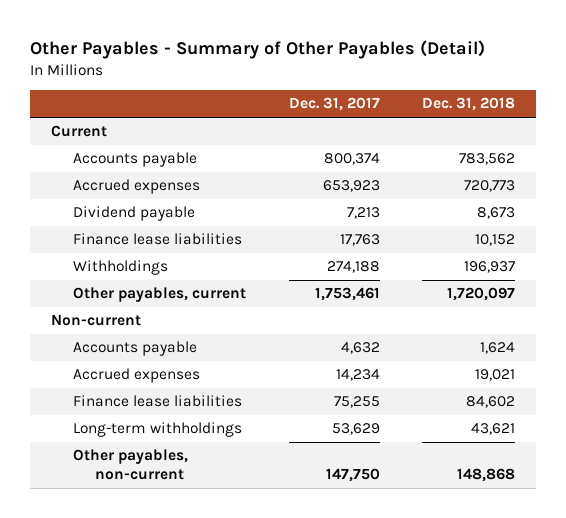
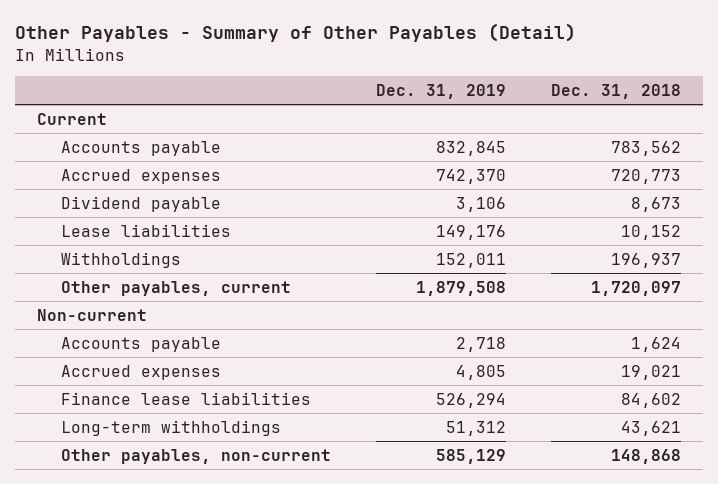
[288,97,380,112] Dec. 31, 2017 -> none
none -> [375,84,506,100] Dec. 31, 2019
[73,233,243,246] Finance lease liabilities -> [60,223,231,237] Lease liabilities

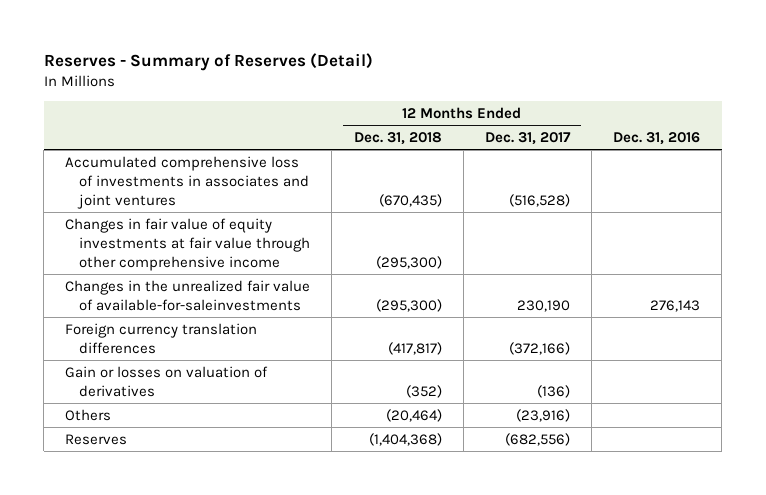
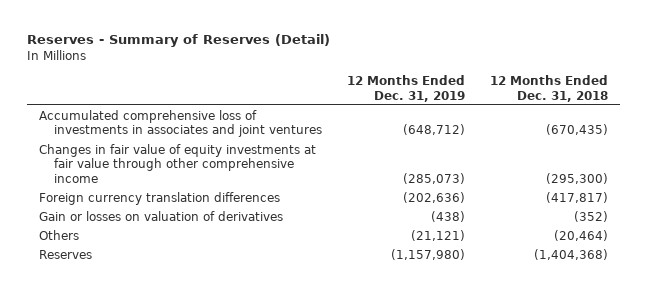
[484,131,571,145] Dec. 31, 2017 -> none
[613,131,701,145] Dec. 31, 2016 -> none
none -> [346,74,465,102] 12 Months Ended Dec. 31, 2019
[65,279,311,311] Changes in the unrealized fair value of available-for-saleinvestments -> none

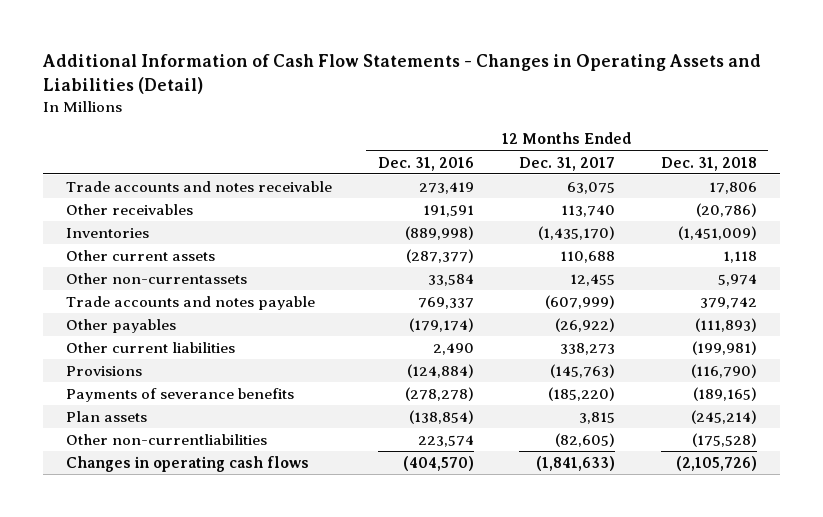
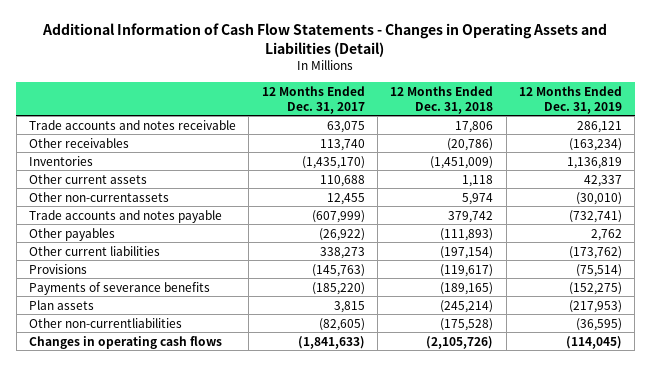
[377,156,474,171] Dec. 31, 2016 -> none
none -> [518,86,622,114] 12 Months Ended Dec. 31, 2019
[692,341,758,356] (199,981) -> [440,245,494,259] (197,154)
[691,364,758,379] (116,790) -> [440,263,494,277] (119,617)

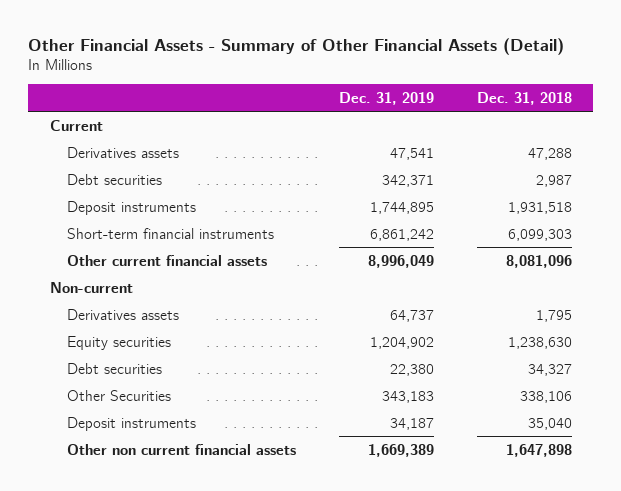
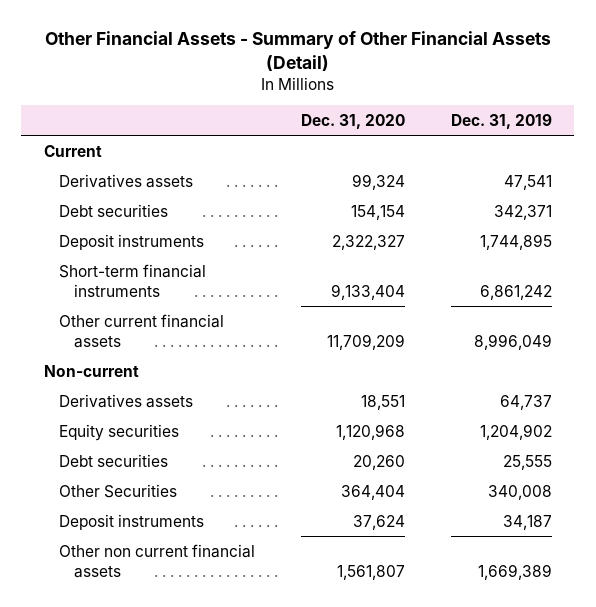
[476,91,572,105] Dec. 31, 2018 -> none
none -> [300,113,405,129] Dec. 31, 2020
[390,363,435,376] 22,380 -> [502,454,552,470] 25,555
[382,390,435,403] 343,183 -> [487,484,552,500] 340,008

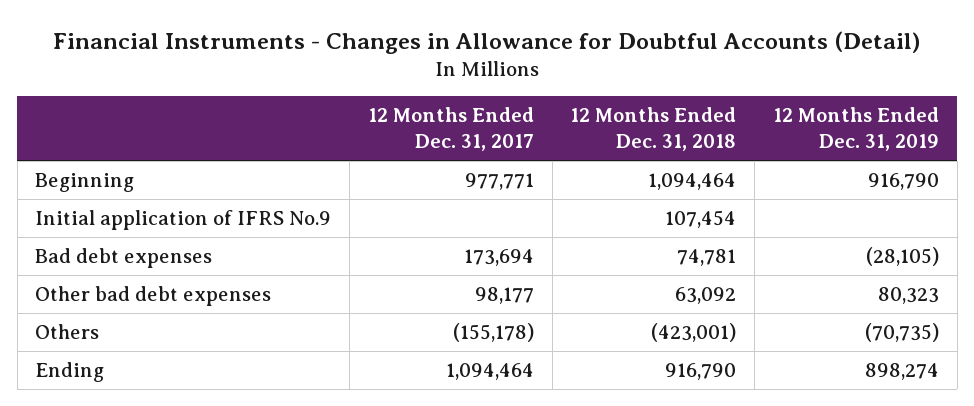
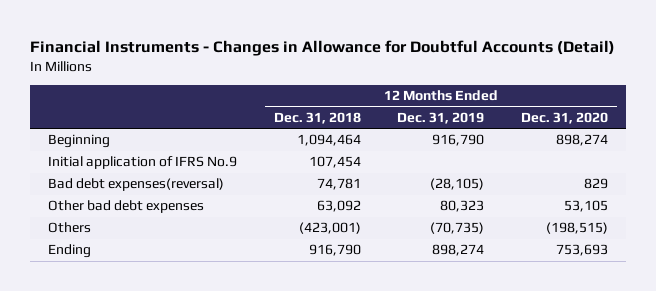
[367,107,534,152] 12 Months Ended Dec. 31, 2017 -> none
none -> [520,111,608,124] Dec. 31, 2020
[35,247,213,268] Bad debt expenses -> [48,178,225,192] Bad debt expenses(reversal)

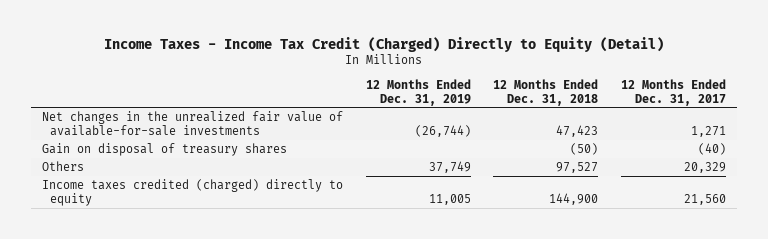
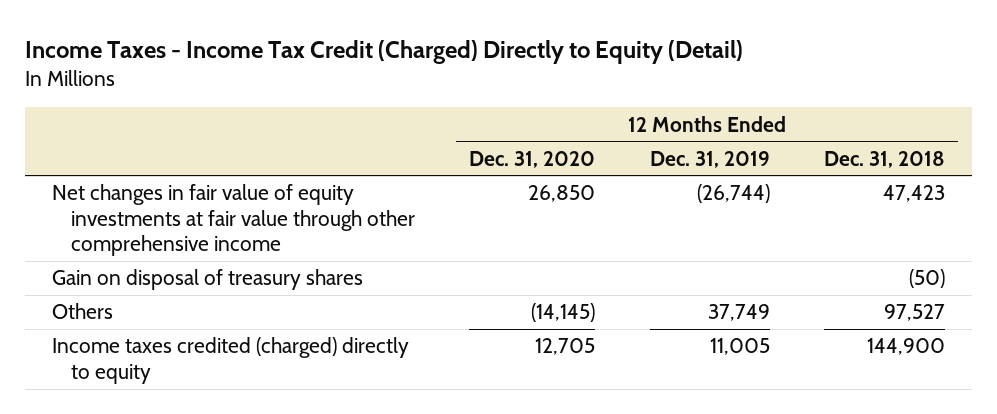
[621,78,727,106] 12 Months Ended Dec. 31, 2017 -> none
none -> [469,150,596,168] Dec. 31, 2020
[41,110,343,136] Net changes in the unrealized fair value of available-for-sale investments -> [52,184,416,257] Net changes in fair value of equity investments at fair value through other comprehensive income

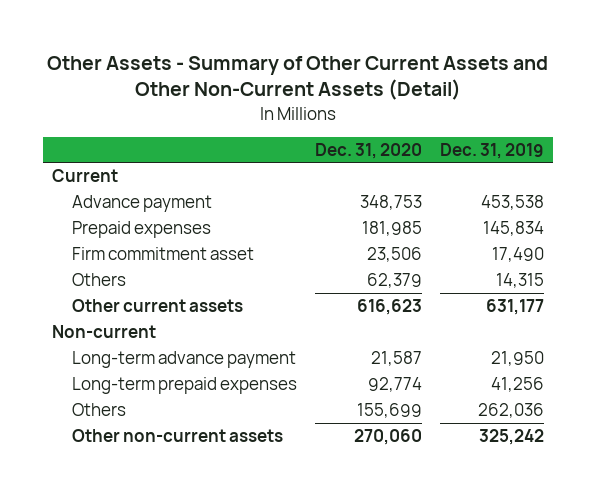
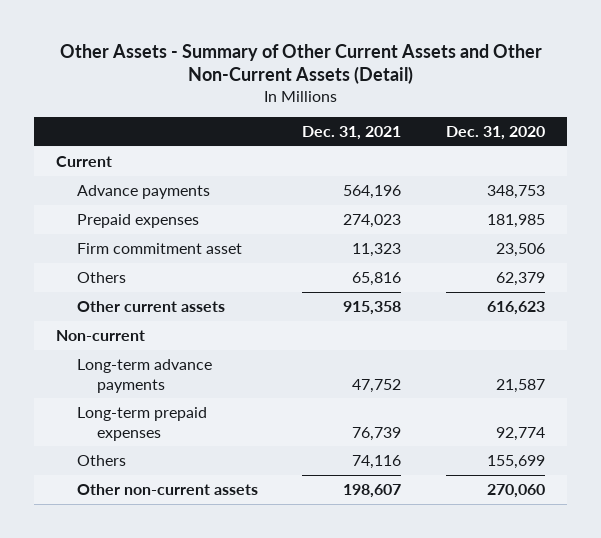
[440,142,545,159] Dec. 31, 2019 -> none
none -> [302,125,402,140] Dec. 31, 2021
[72,195,213,213] Advance payment -> [76,184,210,199] Advance payments
[72,351,297,369] Long-term advance payment -> [76,358,212,393] Long-term advance payments

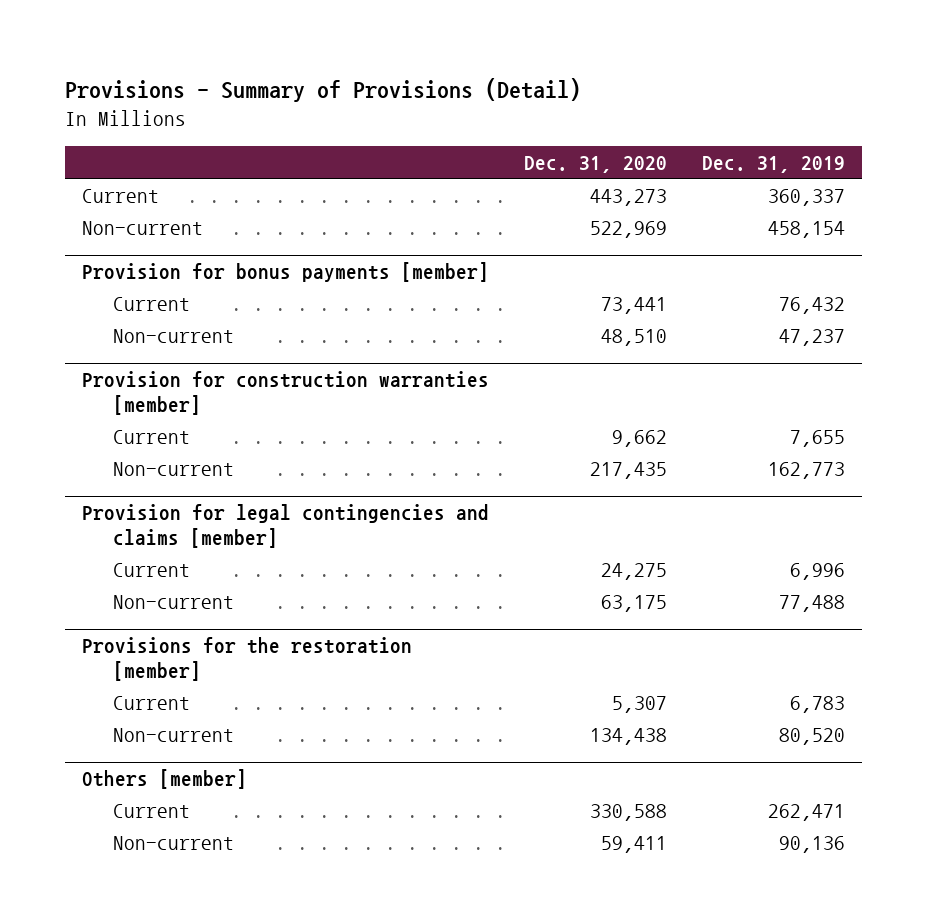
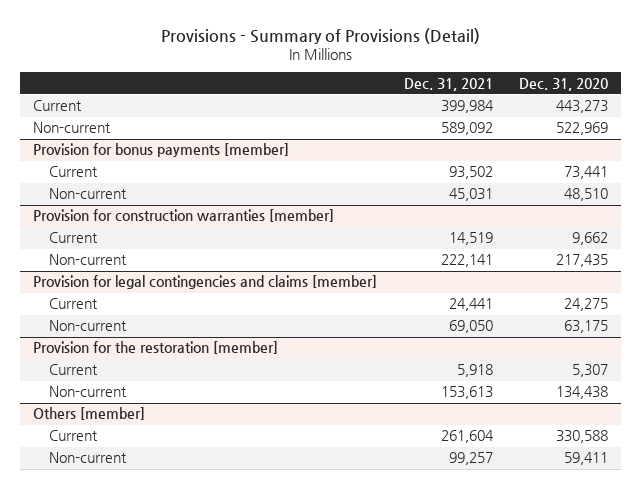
[701,156,845,174] Dec. 31, 2019 -> none
none -> [403,77,493,91] Dec. 31, 2021
[82,637,413,682] Provisions for the restoration [member] -> [33,341,279,355] Provision for the restoration [member]

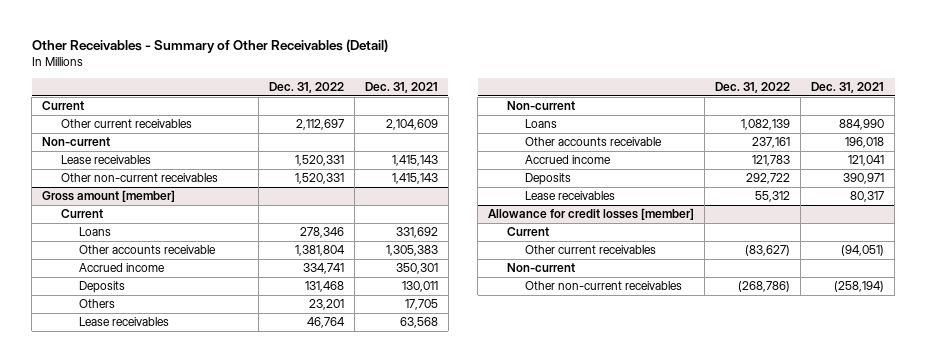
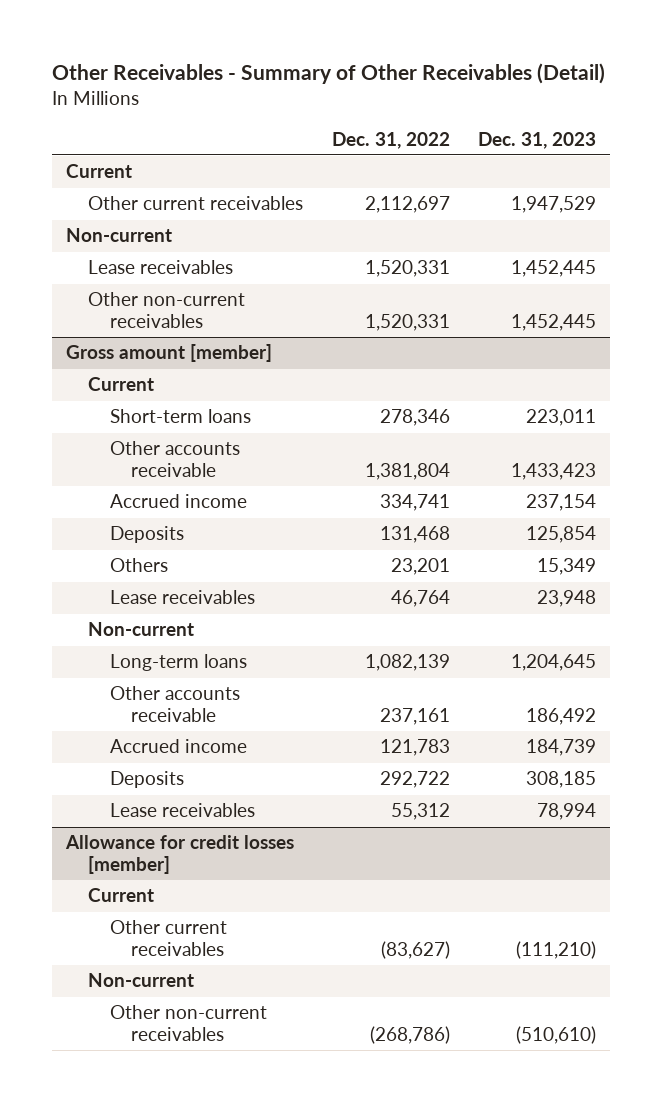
[364,82,438,94] Dec. 31, 2021 -> none
none -> [478,131,597,149] Dec. 31, 2023
[78,227,111,237] Loans -> [109,409,251,424] Short-term loans
[525,119,558,129] Loans -> [109,654,247,672] Long-term loans

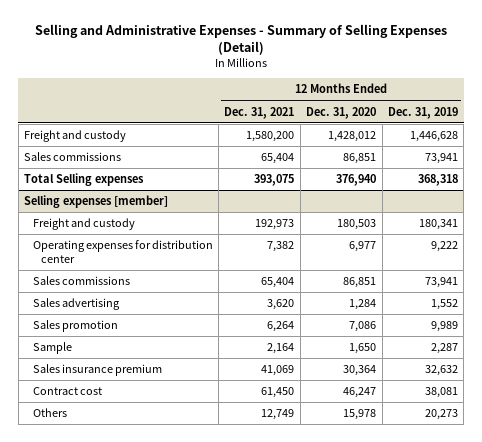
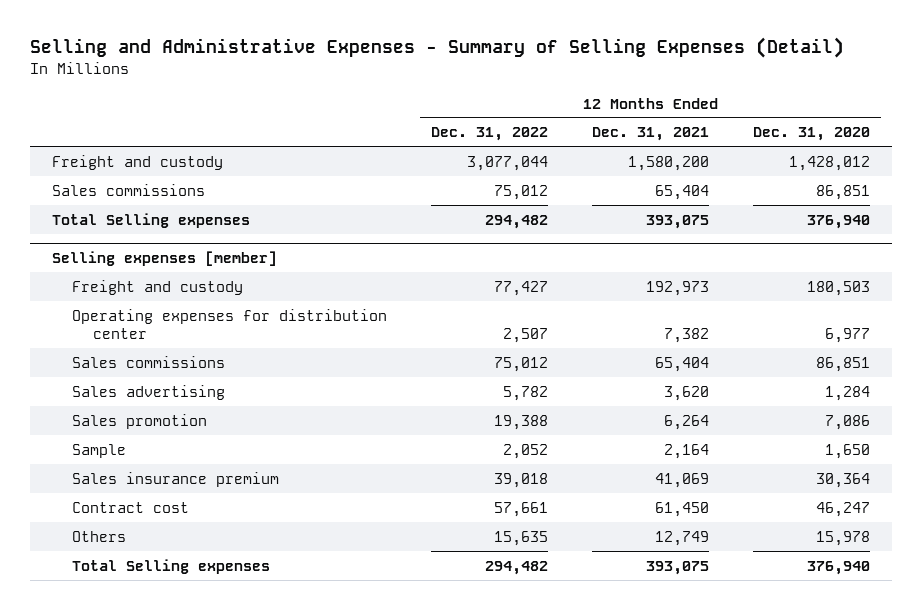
[387,106,458,119] Dec. 31, 2019 -> none
none -> [431,127,549,142] Dec. 31, 2022
none -> [72,558,271,574] Total Selling expenses

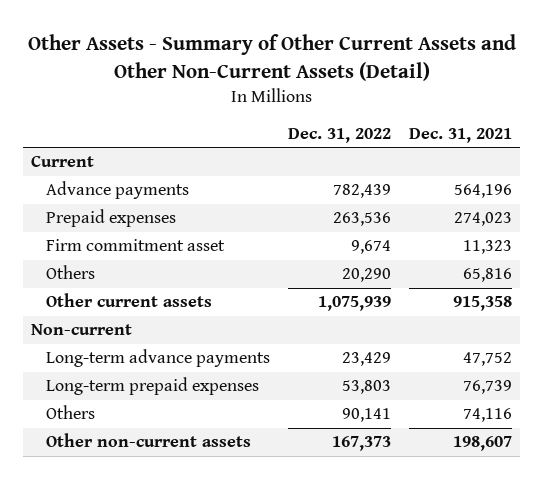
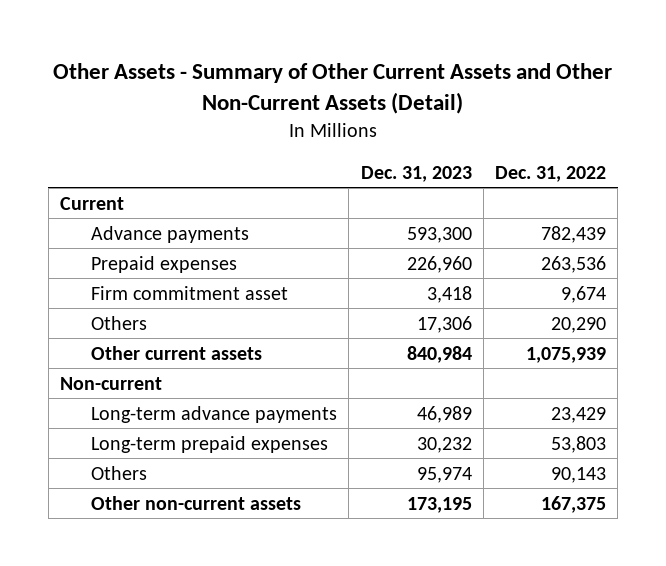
[408,127,512,143] Dec. 31, 2021 -> none
none -> [360,165,472,182] Dec. 31, 2023
[341,408,391,423] 90,141 -> [551,466,607,483] 90,143
[331,436,391,452] 167,373 -> [541,495,607,513] 167,375

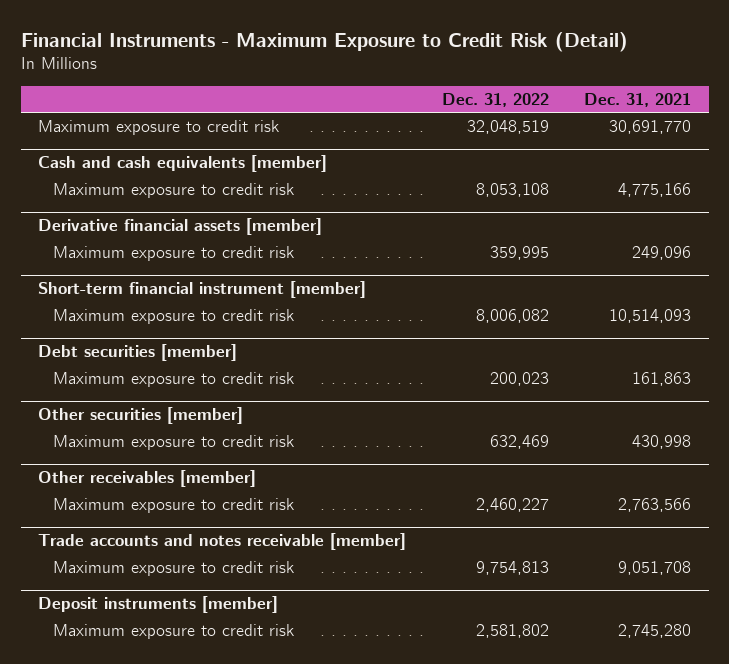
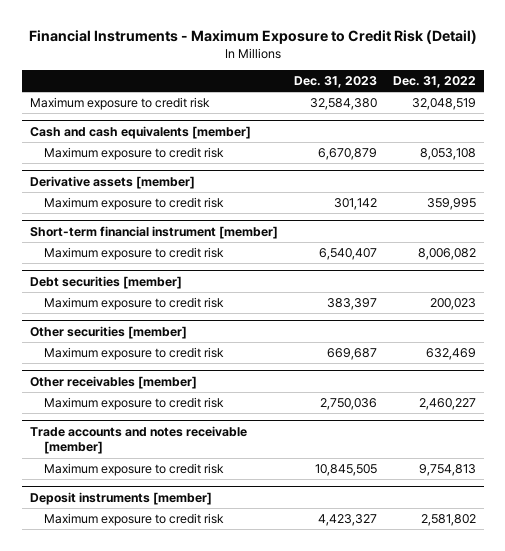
[584,93,692,108] Dec. 31, 2021 -> none
none -> [293,76,377,89] Dec. 31, 2023
[38,218,323,236] Derivative financial assets [member] -> [29,175,195,189] Derivative assets [member]

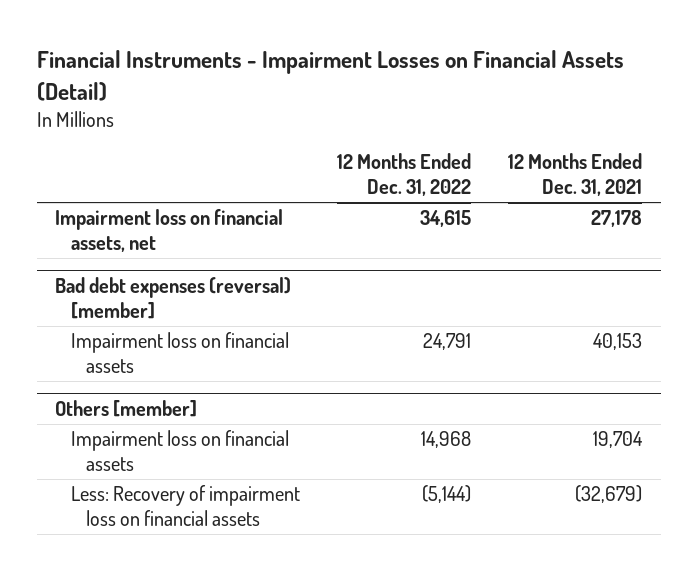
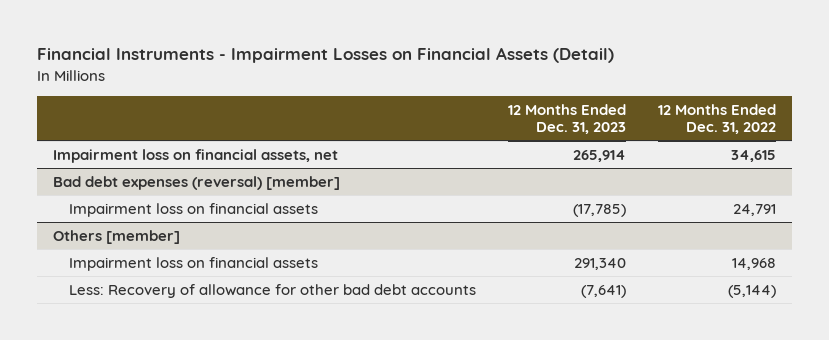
[508,153,643,197] 12 Months Ended Dec. 31, 2021 -> none
none -> [507,103,626,134] 12 Months Ended Dec. 31, 2023
[70,485,300,527] Less: Recovery of impairment loss on financial assets -> [69,283,477,298] Less: Recovery of allowance for other bad debt accounts

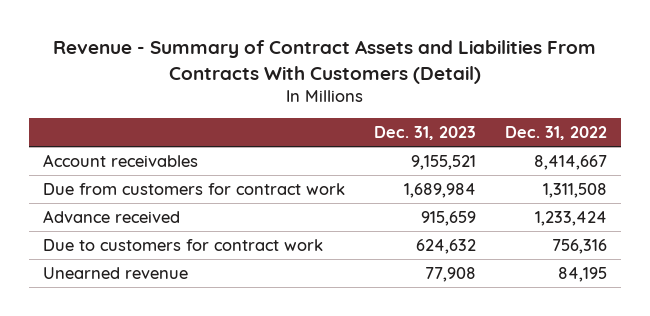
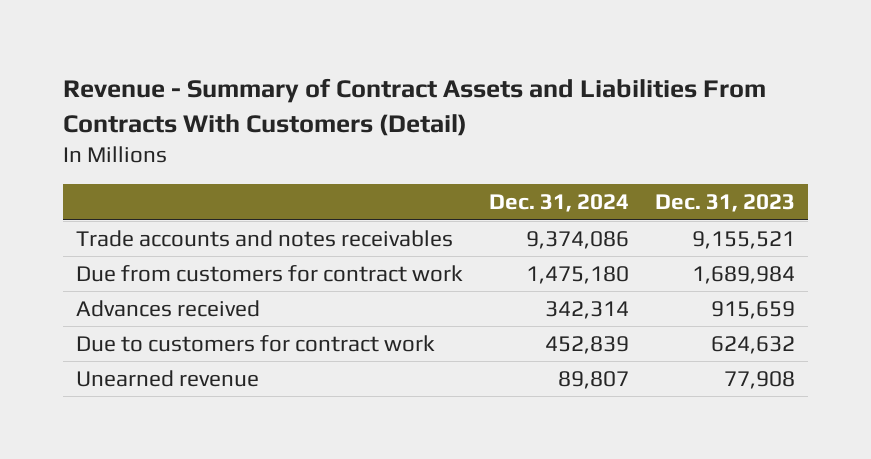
[504,125,607,140] Dec. 31, 2022 -> none
none -> [488,194,629,213] Dec. 31, 2024
[43,153,199,167] Account receivables -> [75,229,453,247] Trade accounts and notes receivables
[43,209,181,223] Advance received -> [75,299,260,317] Advances received

